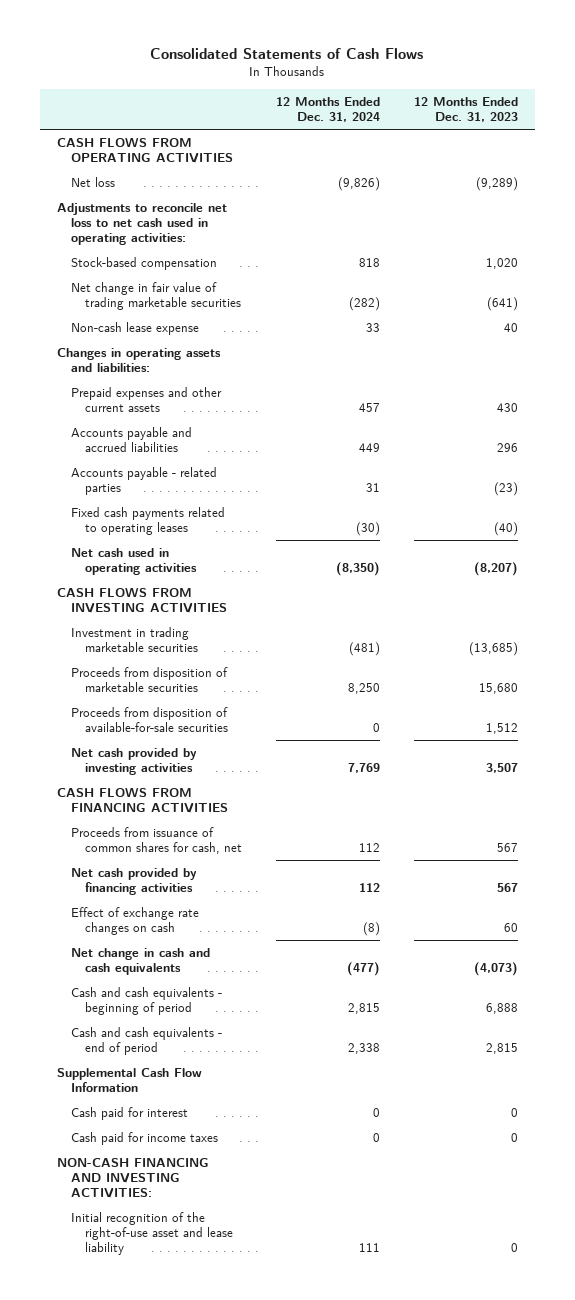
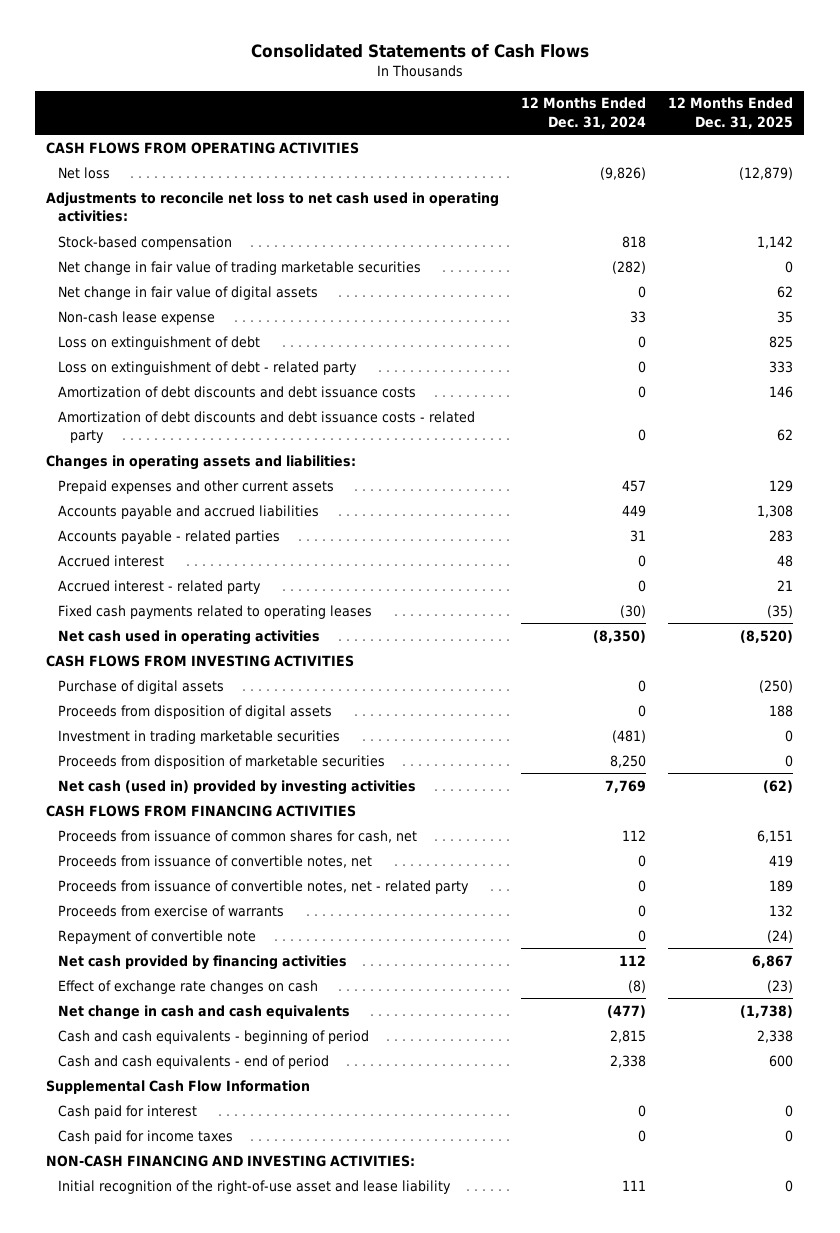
[414,97,519,123] 12 Months Ended Dec. 31, 2023 -> none
none -> [668,97,794,129] 12 Months Ended Dec. 31, 2025
none -> [58,285,319,300] Net change in fair value of digital assets
none -> [58,335,261,350] Loss on extinguishment of debt
none -> [58,360,358,375] Loss on extinguishment of debt - related party
none -> [58,385,417,398] Amortization of debt discounts and debt issuance costs
none -> [58,410,476,444] Amortization of debt discounts and debt issuance costs - related party
none -> [58,554,165,567] Accrued interest
none -> [58,579,262,594] Accrued interest - related party
none -> [58,679,225,694] Purchase of digital assets
none -> [58,704,333,719] Proceeds from disposition of digital assets
[70,706,229,733] Proceeds from disposition of available-for-sale securities -> none
[70,747,197,776] Net cash provided by investing activities -> [58,779,417,795] Net cash (used in) provided by investing activities
none -> [58,854,373,868] Proceeds from issuance of convertible notes, net
none -> [58,879,470,894] Proceeds from issuance of convertible notes, net - related party
none -> [58,904,285,917] Proceeds from exercise of warrants
none -> [58,929,257,944] Repayment of convertible note

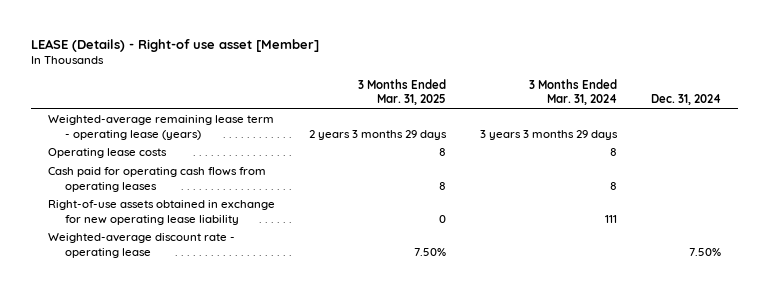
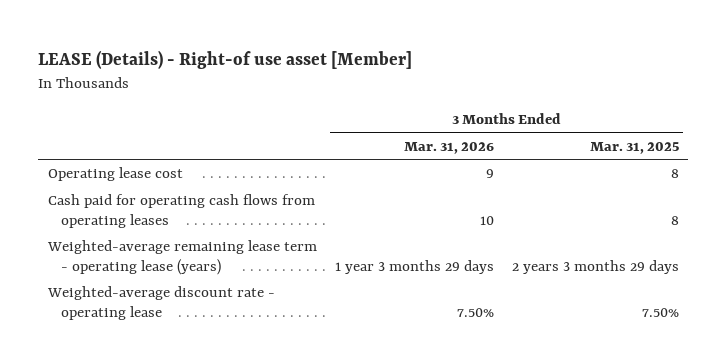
[528,79,617,106] 3 Months Ended Mar. 31, 2024 -> none
[650,94,721,106] Dec. 31, 2024 -> none
none -> [403,141,494,154] Mar. 31, 2026
[48,148,168,159] Operating lease costs -> [47,167,183,182] Operating lease cost
[48,200,276,225] Right-of-use assets obtained in exchange for new operating lease liability -> none
[48,115,275,140] Weighted-average remaining lease term - operating lease (years) -> [46,240,317,276] Weighted-average remaining lease term - operating lease (years)

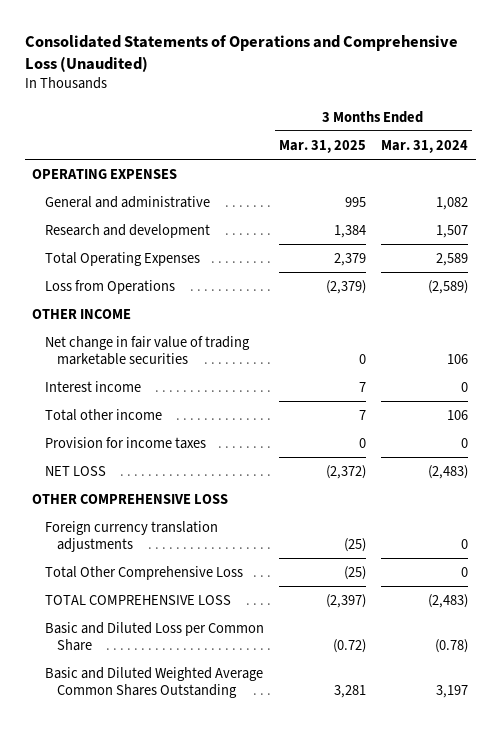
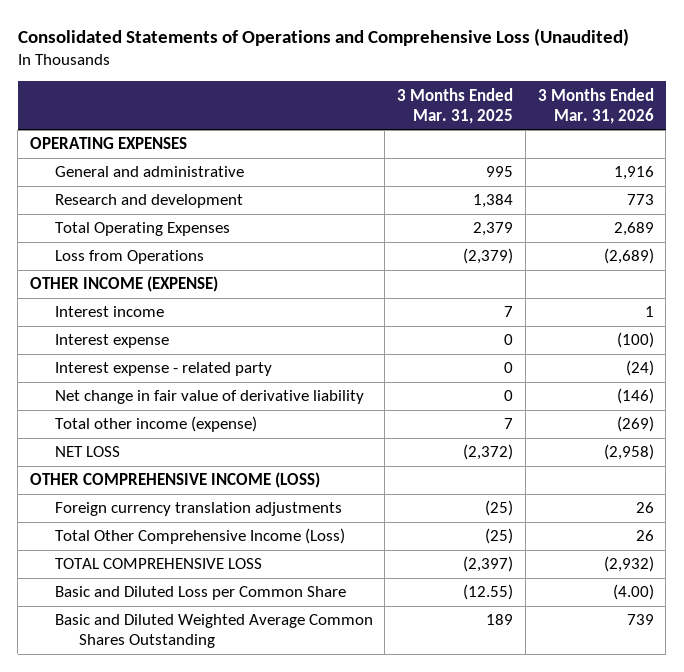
[381,139,469,153] Mar. 31, 2024 -> none
none -> [537,87,654,124] 3 Months Ended Mar. 31, 2026
[44,335,250,365] Net change in fair value of trading marketable securities -> none
[32,308,132,319] OTHER INCOME -> [29,276,218,293] OTHER INCOME (EXPENSE)
[44,436,206,449] Provision for income taxes -> none
none -> [54,334,169,349] Interest expense
none -> [54,362,272,377] Interest expense - related party
none -> [54,390,364,405] Net change in fair value of derivative liability
[44,408,162,421] Total other income -> [54,416,257,433] Total other income (expense)
[32,493,229,504] OTHER COMPREHENSIVE LOSS -> [29,472,320,489] OTHER COMPREHENSIVE INCOME (LOSS)
[44,565,243,580] Total Other Comprehensive Loss -> [54,528,345,545] Total Other Comprehensive Income (Loss)
[332,638,366,653] (0.72) -> [463,584,514,601] (12.55)
[333,684,366,698] 3,281 -> [486,614,514,626] 189

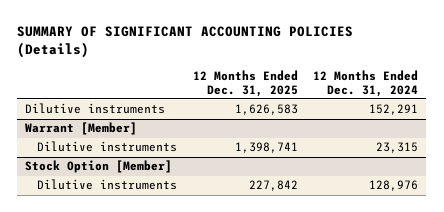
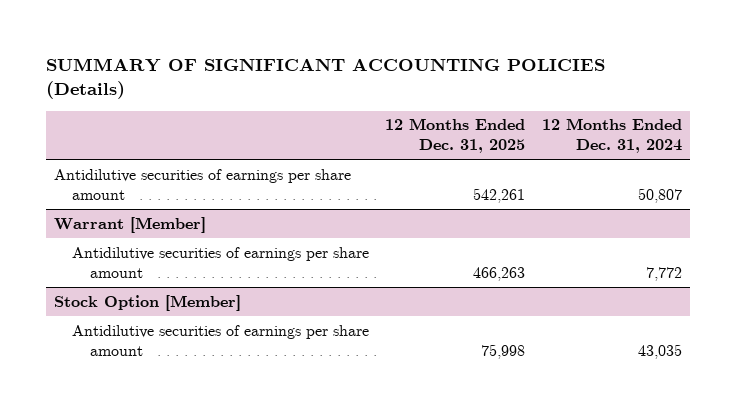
[25,103,166,115] Dilutive instruments -> none
none -> [54,168,352,200] Antidilutive securities of earnings per share amount
[37,141,178,153] Dilutive instruments -> none
none -> [72,246,370,278] Antidilutive securities of earnings per share amount
[37,179,178,191] Dilutive instruments -> none
none -> [72,324,370,356] Antidilutive securities of earnings per share amount

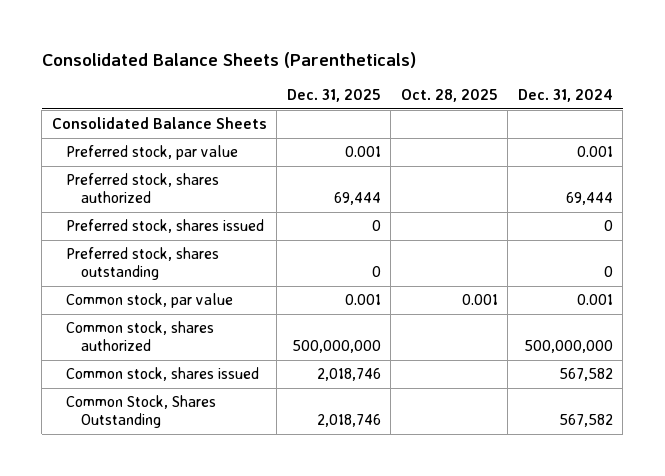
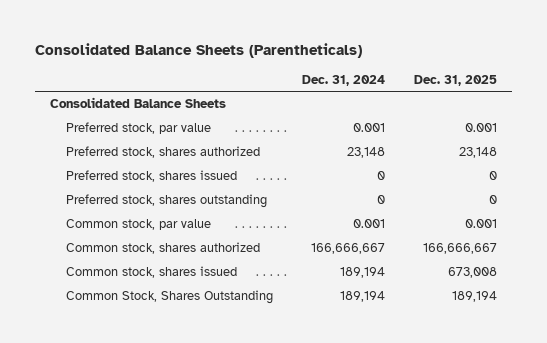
[400,89,498,103] Oct. 28, 2025 -> none
[333,192,381,206] 69,444 -> [458,147,497,159] 23,148
[565,192,613,206] 69,444 -> [346,147,385,159] 23,148
[291,340,381,354] 500,000,000 -> [422,243,497,255] 166,666,667
[523,340,613,354] 500,000,000 -> [310,243,385,255] 166,666,667
[316,368,381,382] 2,018,746 -> [447,267,497,279] 673,008
[558,368,613,382] 567,582 -> [339,267,385,279] 189,194
[316,414,381,428] 2,018,746 -> [451,291,497,303] 189,194
[558,414,613,428] 567,582 -> [339,291,385,303] 189,194

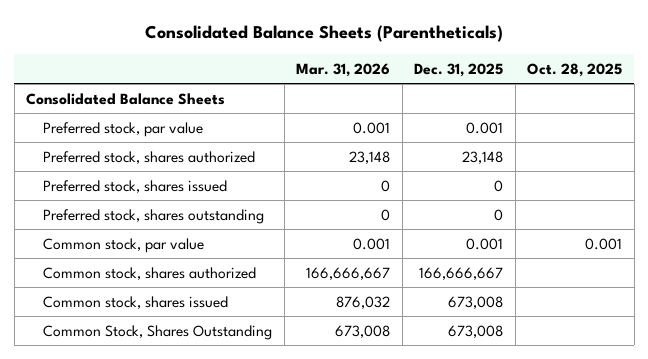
[301,74,385,86] Dec. 31, 2024 -> none
none -> [296,62,391,77] Mar. 31, 2026
none -> [527,62,623,77] Oct. 28, 2025
[451,291,497,303] 189,194 -> [448,324,504,338] 673,008

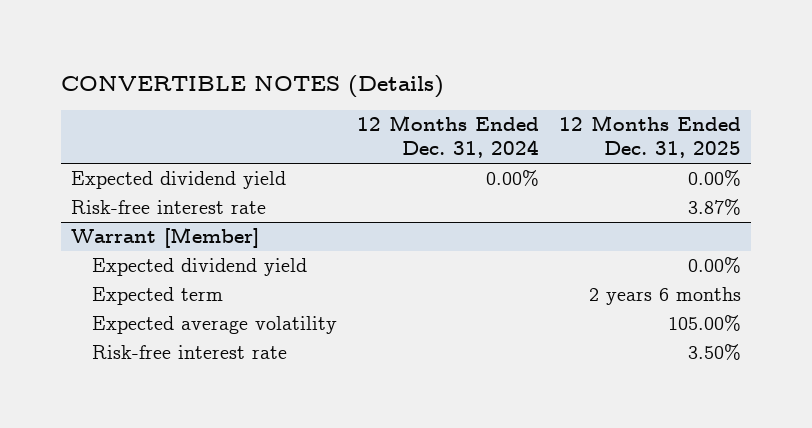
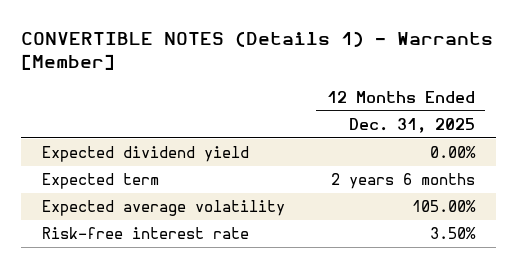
[60,74,444,98] CONVERTIBLE NOTES (Details) -> [20,30,493,71] CONVERTIBLE NOTES (Details 1) - Warrants [Member]
[357,115,540,159] 12 Months Ended Dec. 31, 2024 -> none
[70,200,266,215] Risk-free interest rate -> none
[70,227,259,249] Warrant [Member] -> none
[92,258,308,277] Expected dividend yield -> none

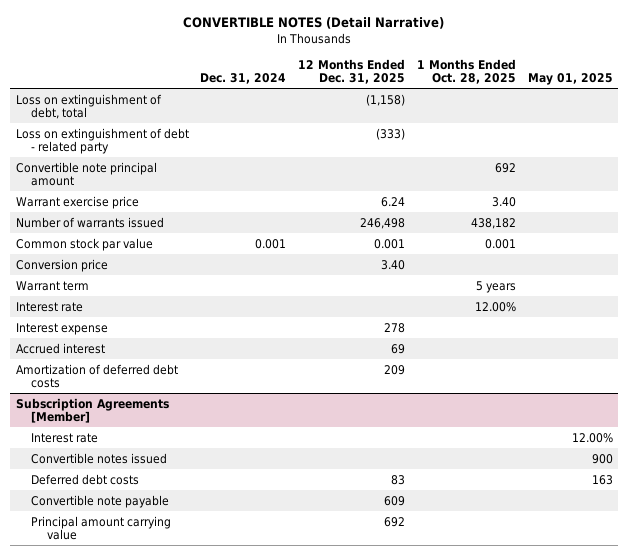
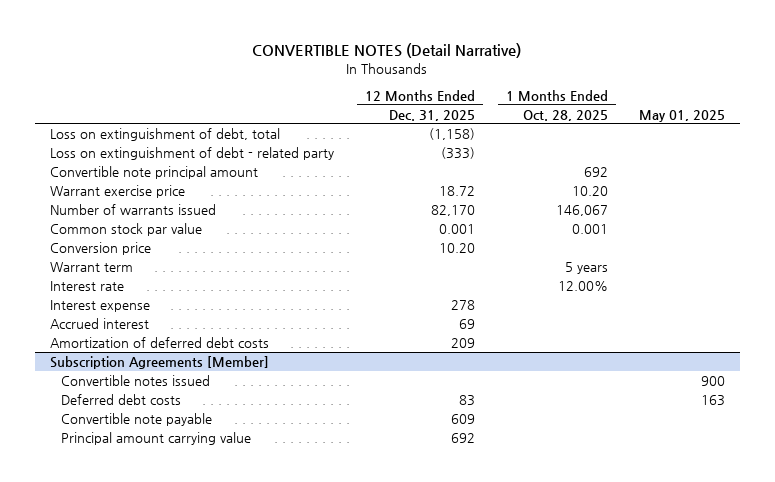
[200,73,287,85] Dec. 31, 2024 -> none
[381,196,406,207] 6.24 -> [439,185,476,196] 18.72
[491,196,516,207] 3.40 -> [571,185,608,196] 10.20
[360,217,406,229] 246,498 -> [431,204,476,216] 82,170
[470,217,516,229] 438,182 -> [555,204,608,216] 146,067
[381,259,406,270] 3.40 -> [439,242,476,253] 10.20
[31,432,99,443] Interest rate -> none

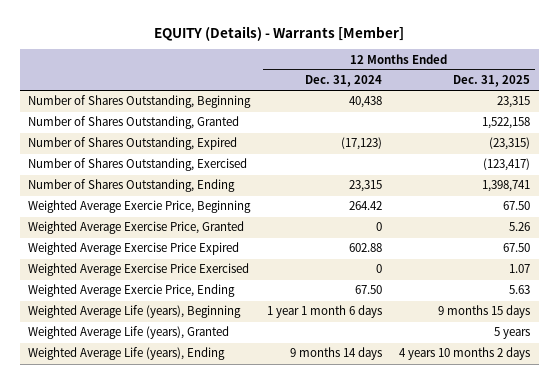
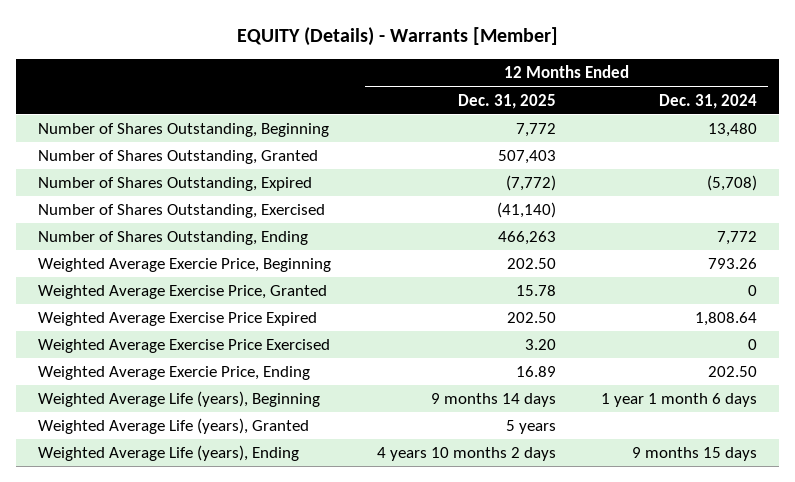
[349,96,383,109] 40,438 -> [707,123,757,138] 13,480
[497,96,531,109] 23,315 -> [515,123,556,138] 7,772
[482,117,531,130] 1,522,158 -> [497,150,556,165] 507,403
[341,137,383,151] (17,123) -> [706,175,757,192] (5,708)
[489,137,531,151] (23,315) -> [505,175,556,192] (7,772)
[483,158,531,172] (123,417) -> [496,202,556,219] (41,140)
[349,180,383,193] 23,315 -> [716,231,757,246] 7,772
[482,180,531,193] 1,398,741 -> [497,231,556,246] 466,263
[349,201,383,211] 264.42 -> [707,258,757,270] 793.26
[503,201,531,211] 67.50 -> [506,258,556,270] 202.50
[509,222,531,232] 5.26 -> [515,285,556,297] 15.78
[349,243,383,253] 602.88 -> [694,312,757,327] 1,808.64
[503,243,531,253] 67.50 -> [506,312,556,324] 202.50
[509,264,531,274] 1.07 -> [524,339,556,351] 3.20
[355,285,383,295] 67.50 -> [707,366,757,378] 202.50
[509,285,531,295] 5.63 -> [515,366,556,378] 16.89
[438,305,531,319] 9 months 15 days -> [430,393,556,408] 9 months 14 days
[290,347,383,361] 9 months 14 days -> [631,447,757,462] 9 months 15 days

